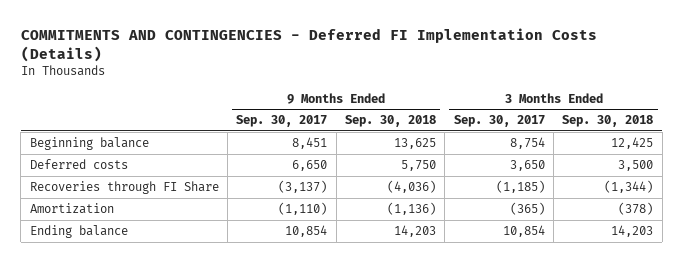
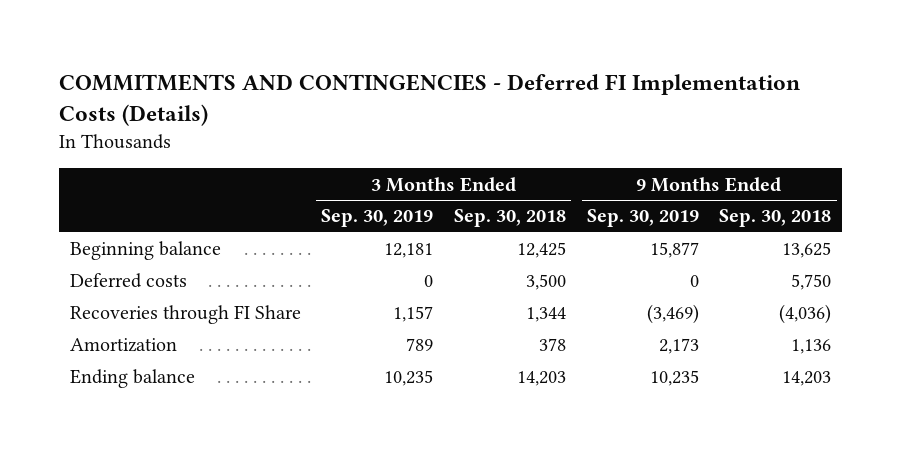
[236,115,328,128] Sep. 30, 2017 -> none
[453,115,545,128] Sep. 30, 2017 -> none
none -> [321,209,434,228] Sep. 30, 2019
none -> [586,209,699,228] Sep. 30, 2019
[604,180,654,194] (1,344) -> [525,307,566,323] 1,344
[386,202,436,216] (1,136) -> [791,339,832,355] 1,136
[618,202,654,216] (378) -> [538,338,566,352] 378

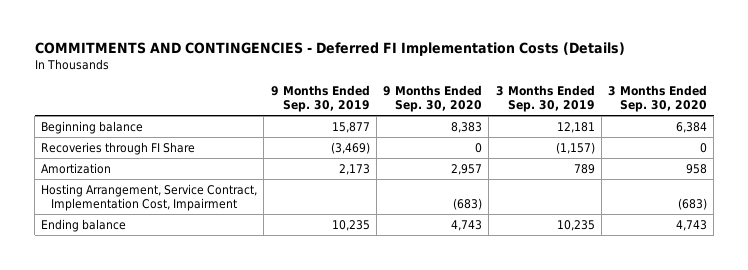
[453,209,566,228] Sep. 30, 2018 -> none
[719,209,832,228] Sep. 30, 2018 -> none
none -> [383,85,483,112] 9 Months Ended Sep. 30, 2020
none -> [607,85,707,112] 3 Months Ended Sep. 30, 2020
[69,273,187,289] Deferred costs -> none
[393,306,434,323] 1,157 -> [555,141,595,154] (1,157)
none -> [41,183,258,211] Hosting Arrangement, Service Contract, Implementation Cost, Impairment

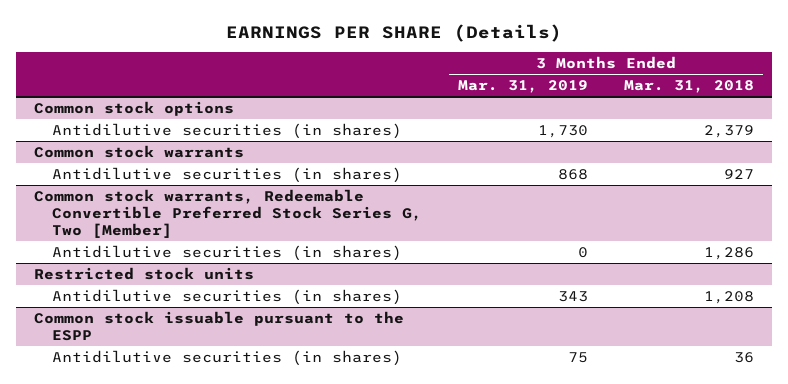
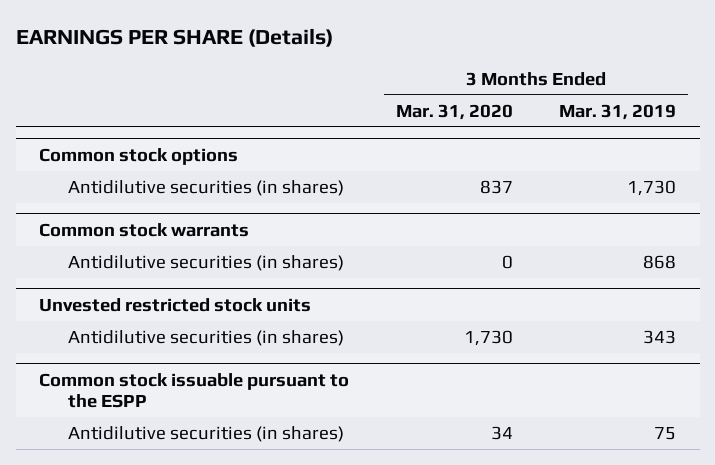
[624,80,755,94] Mar. 31, 2018 -> none
none -> [395,103,513,120] Mar. 31, 2020
[33,189,423,239] Common stock warrants, Redeemable Convertible Preferred Stock Series G, Two [Member] -> none
[52,245,403,262] Antidilutive securities (in shares) -> none
[33,267,254,281] Restricted stock units -> [38,297,311,312] Unvested restricted stock units

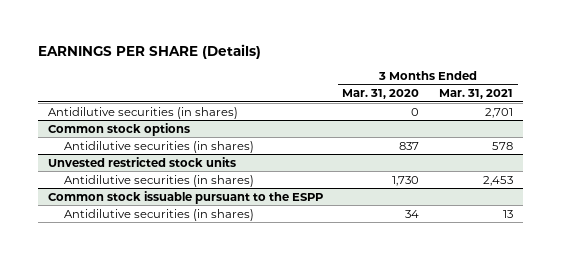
[559,103,677,120] Mar. 31, 2019 -> none
none -> [439,89,514,100] Mar. 31, 2021
none -> [47,106,238,119] Antidilutive securities (in shares)
[38,222,249,237] Common stock warrants -> none
[68,254,345,271] Antidilutive securities (in shares) -> none

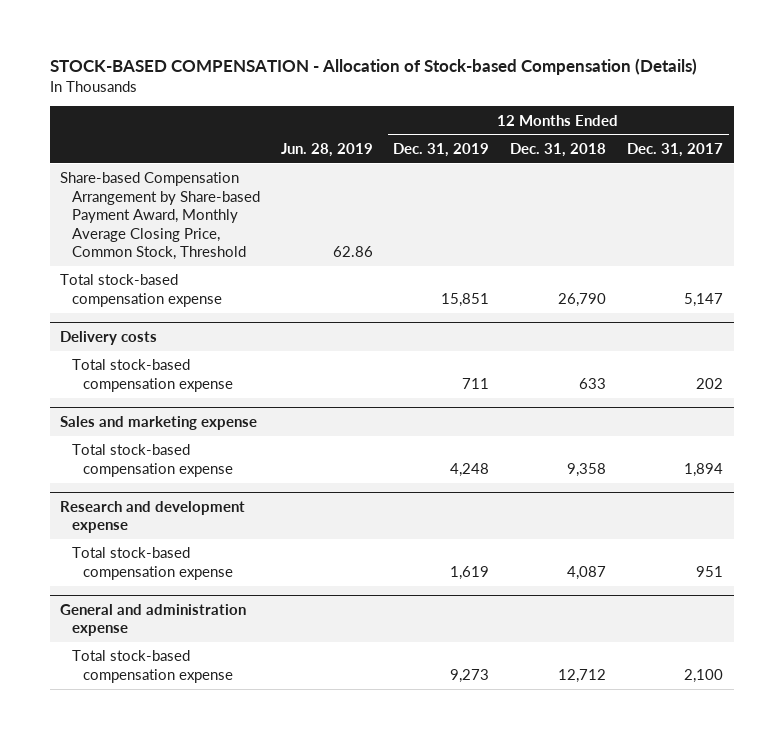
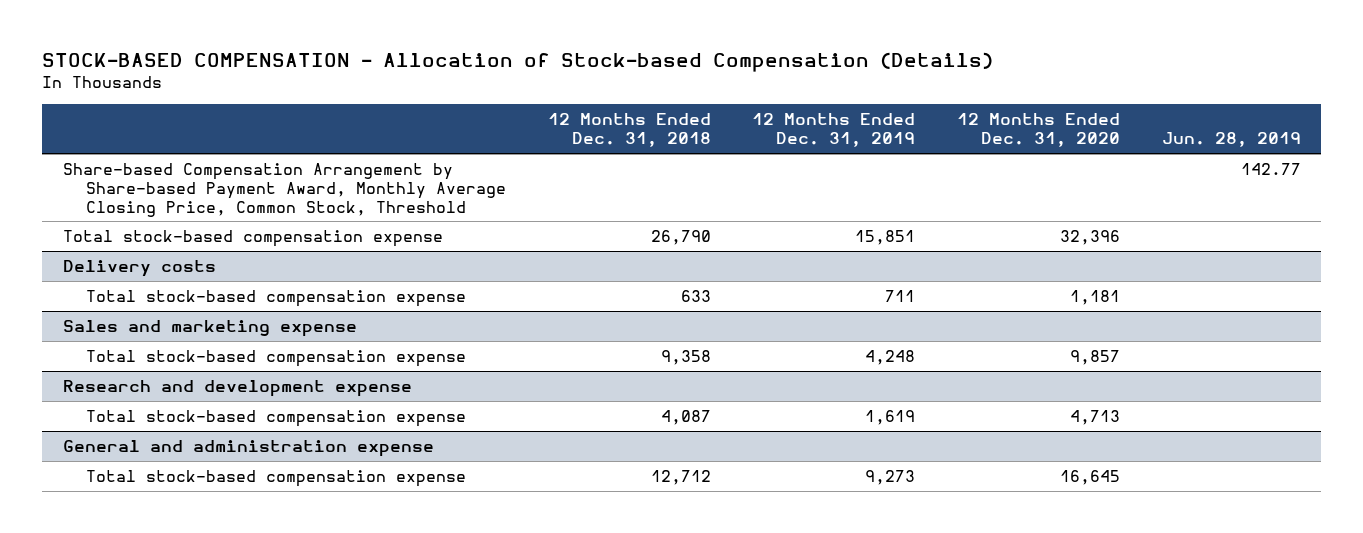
[627,142,724,157] Dec. 31, 2017 -> none
none -> [957,113,1121,148] 12 Months Ended Dec. 31, 2020
[332,246,373,258] 62.86 -> [1240,163,1301,176] 142.77

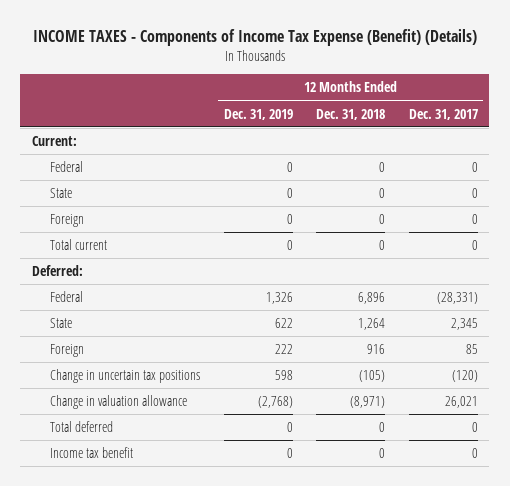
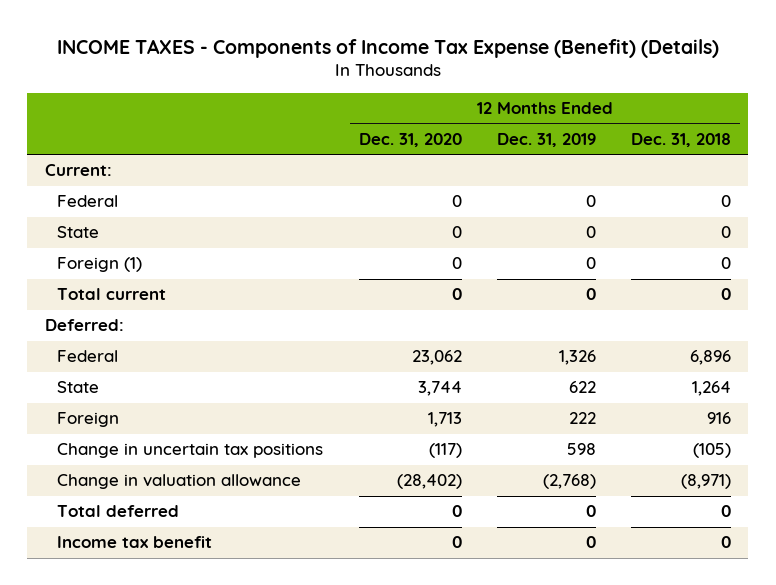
[408,108,478,120] Dec. 31, 2017 -> none
none -> [358,133,462,148] Dec. 31, 2020
[50,214,85,228] Foreign -> [57,257,143,273] Foreign (1)

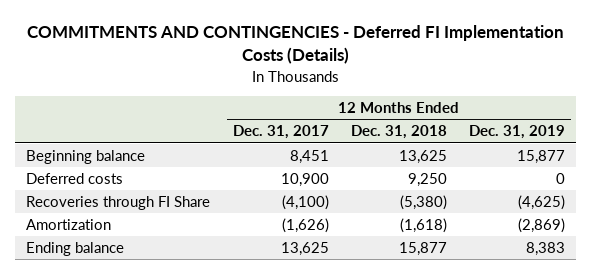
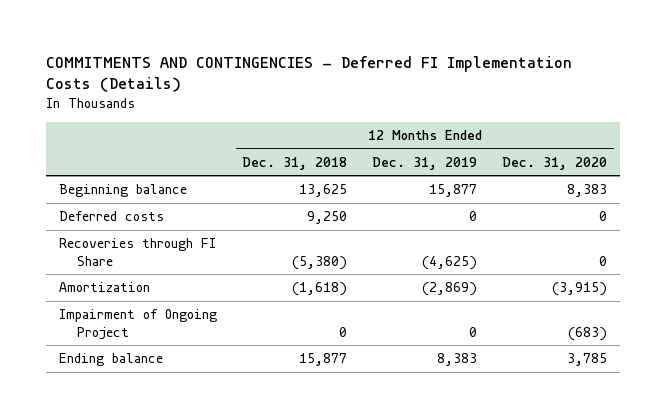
[232,125,329,140] Dec. 31, 2017 -> none
none -> [502,156,608,170] Dec. 31, 2020
none -> [58,309,217,341] Impairment of Ongoing Project

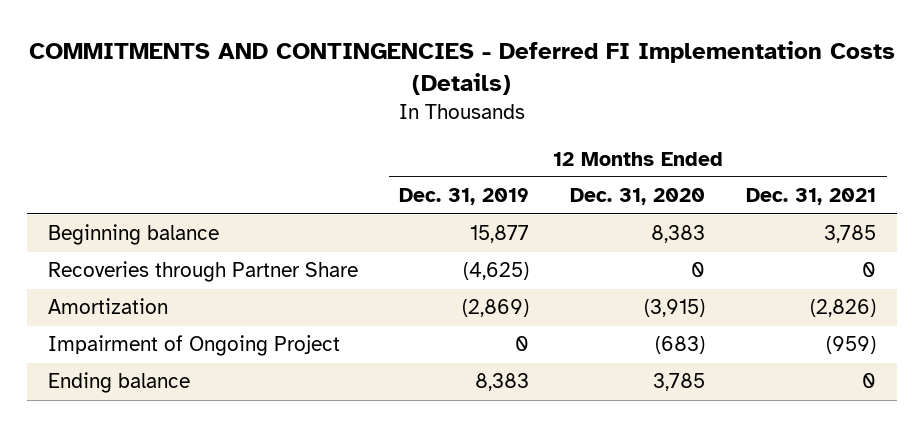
[241,156,347,170] Dec. 31, 2018 -> none
none -> [746,188,877,206] Dec. 31, 2021
[58,211,164,222] Deferred costs -> none
[58,238,216,267] Recoveries through FI Share -> [47,261,358,283] Recoveries through Partner Share

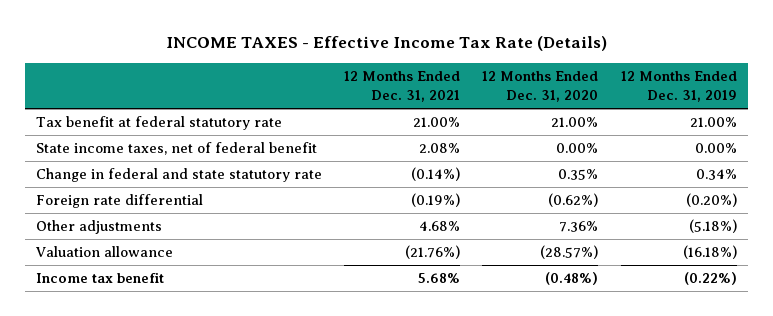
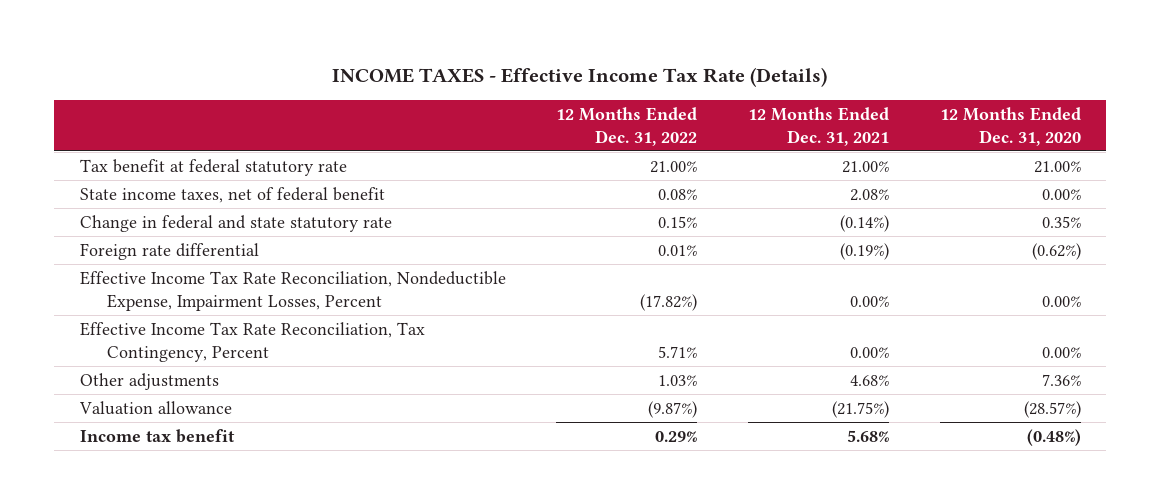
[620,70,737,102] 12 Months Ended Dec. 31, 2019 -> none
none -> [556,106,698,146] 12 Months Ended Dec. 31, 2022
none -> [79,270,506,311] Effective Income Tax Rate Reconciliation, Nondeductible Expense, Impairment Losses, Percent
none -> [79,321,425,362] Effective Income Tax Rate Reconciliation, Tax Contingency, Percent
[405,245,461,260] (21.76%) -> [832,400,890,418] (21.75%)

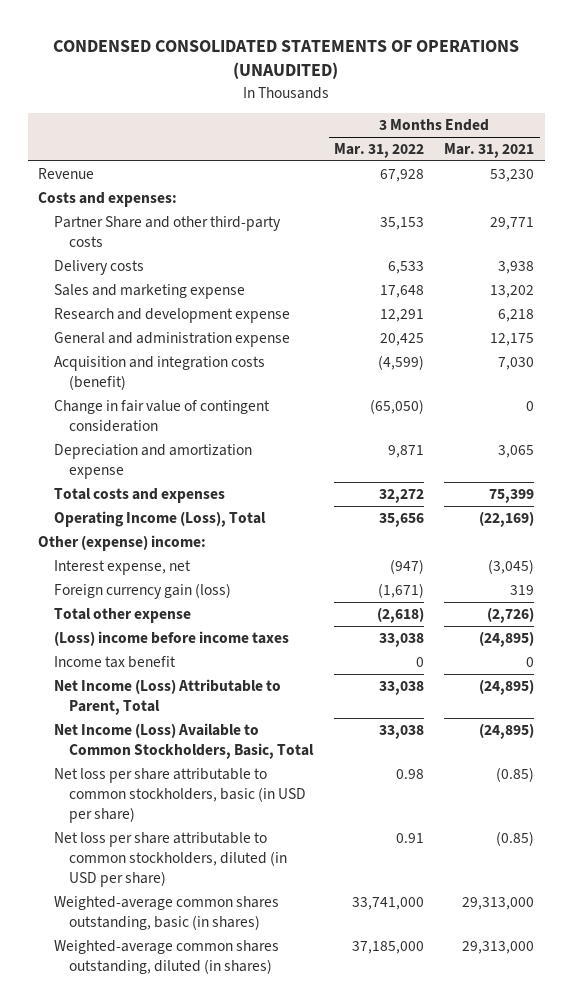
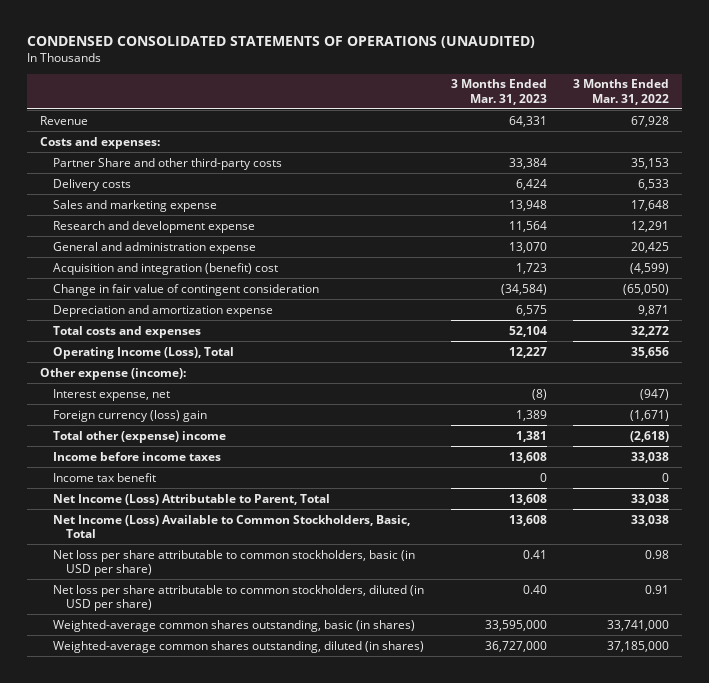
[444,143,535,159] Mar. 31, 2021 -> none
none -> [450,79,547,105] 3 Months Ended Mar. 31, 2023
[53,356,265,391] Acquisition and integration costs (benefit) -> [53,262,279,275] Acquisition and integration (benefit) cost
[38,535,207,552] Other (expense) income: -> [40,367,187,380] Other expense (income):
[53,583,231,600] Foreign currency gain (loss) -> [53,409,208,422] Foreign currency (loss) gain
[53,608,191,624] Total other expense -> [53,430,227,443] Total other (expense) income
[53,631,289,647] (Loss) income before income taxes -> [53,451,222,461] Income before income taxes

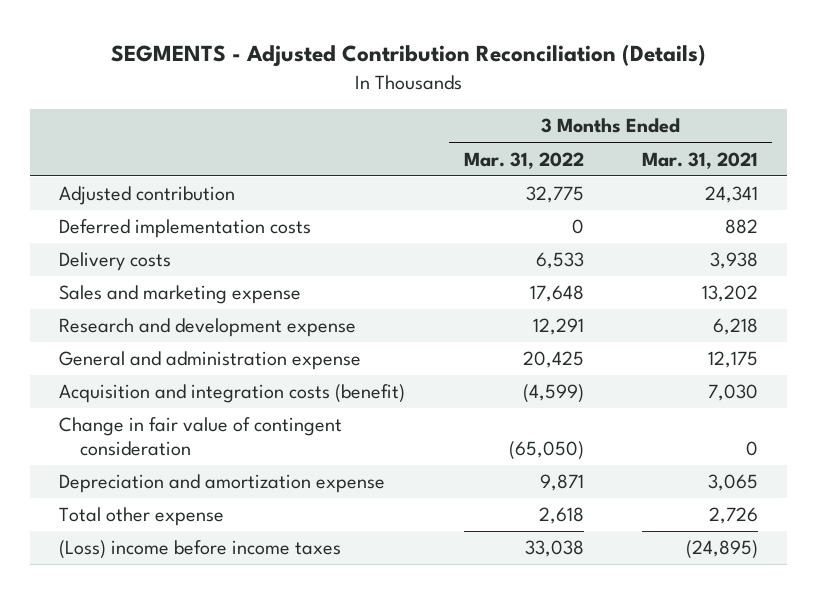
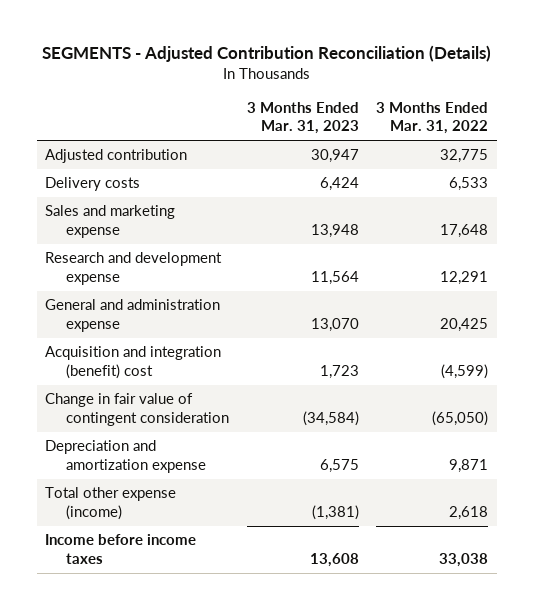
[641,151,758,169] Mar. 31, 2021 -> none
none -> [246,102,359,135] 3 Months Ended Mar. 31, 2023
[59,219,312,239] Deferred implementation costs -> none
[59,384,406,404] Acquisition and integration costs (benefit) -> [45,346,222,379] Acquisition and integration (benefit) cost
[59,507,225,527] Total other expense -> [45,487,177,520] Total other expense (income)
[59,540,342,560] (Loss) income before income taxes -> [45,534,197,564] Income before income taxes

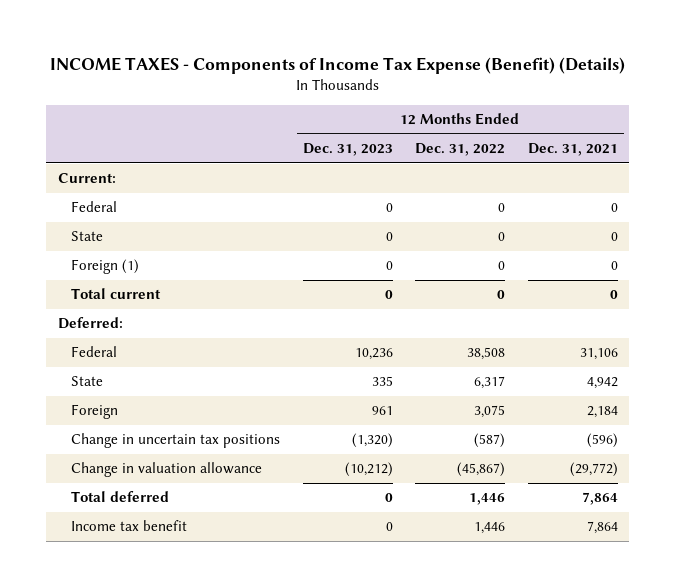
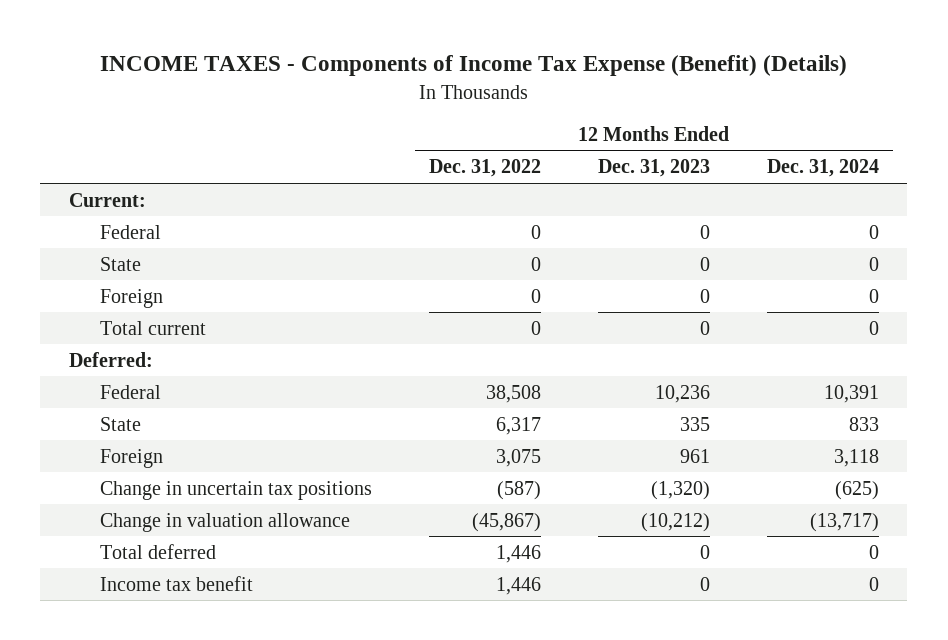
[527,143,618,157] Dec. 31, 2021 -> none
none -> [766,159,879,178] Dec. 31, 2024
[71,259,140,275] Foreign (1) -> [99,288,163,308] Foreign

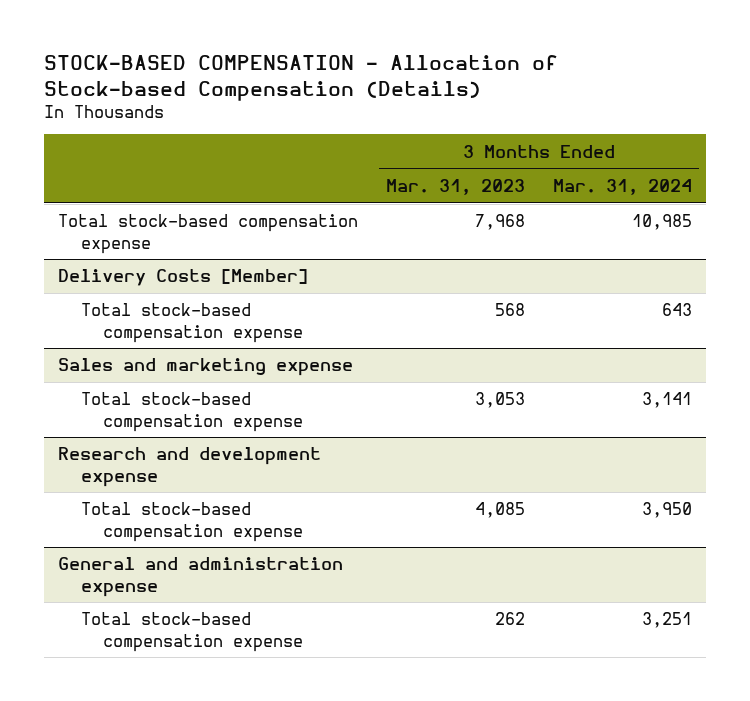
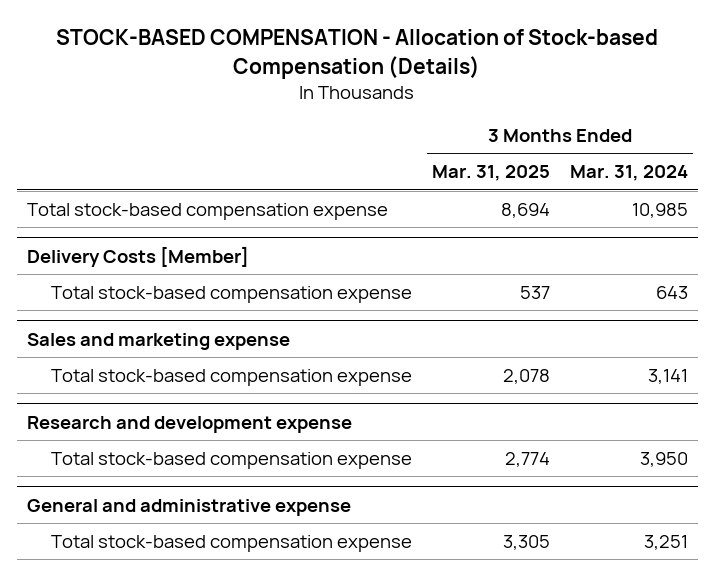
[385,178,525,195] Mar. 31, 2023 -> none
none -> [431,165,550,182] Mar. 31, 2025
[58,557,344,597] General and administration expense -> [26,498,351,516] General and administrative expense

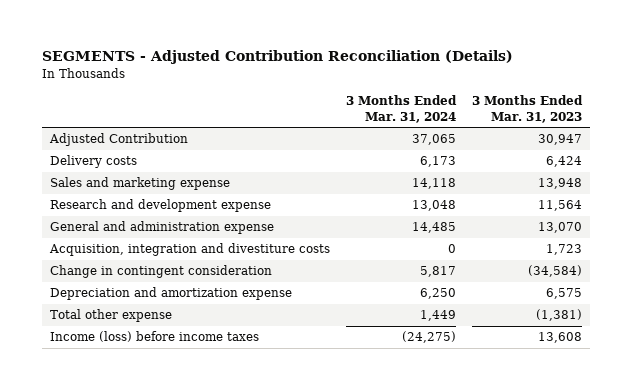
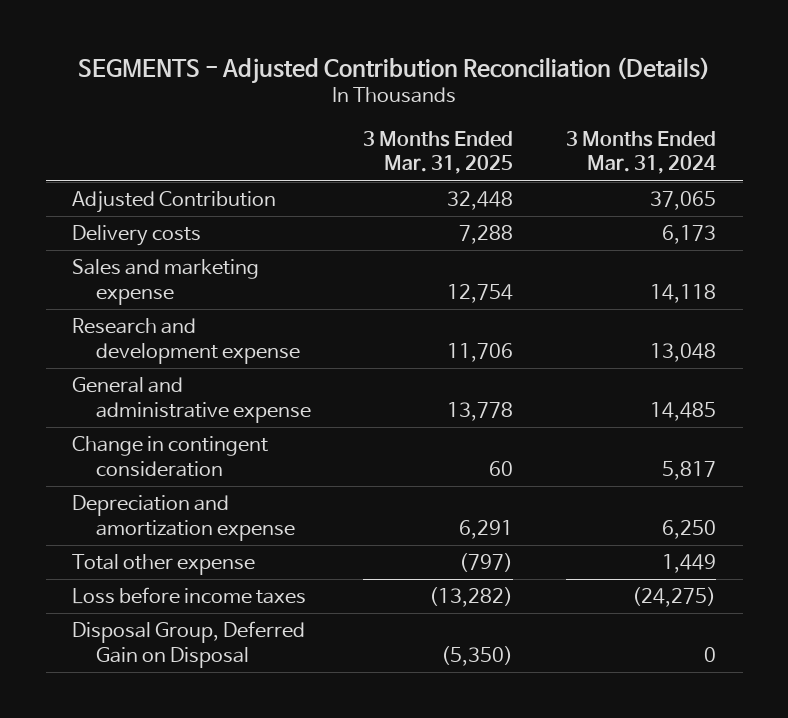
[472,95,584,123] 3 Months Ended Mar. 31, 2023 -> none
none -> [363,130,514,175] 3 Months Ended Mar. 31, 2025
[49,243,331,257] Acquisition, integration and divestiture costs -> none
[50,221,275,235] General and administration expense -> [72,377,311,424] General and administrative expense
[50,331,260,343] Income (loss) before income taxes -> [72,587,307,605] Loss before income taxes
none -> [72,621,306,669] Disposal Group, Deferred Gain on Disposal

